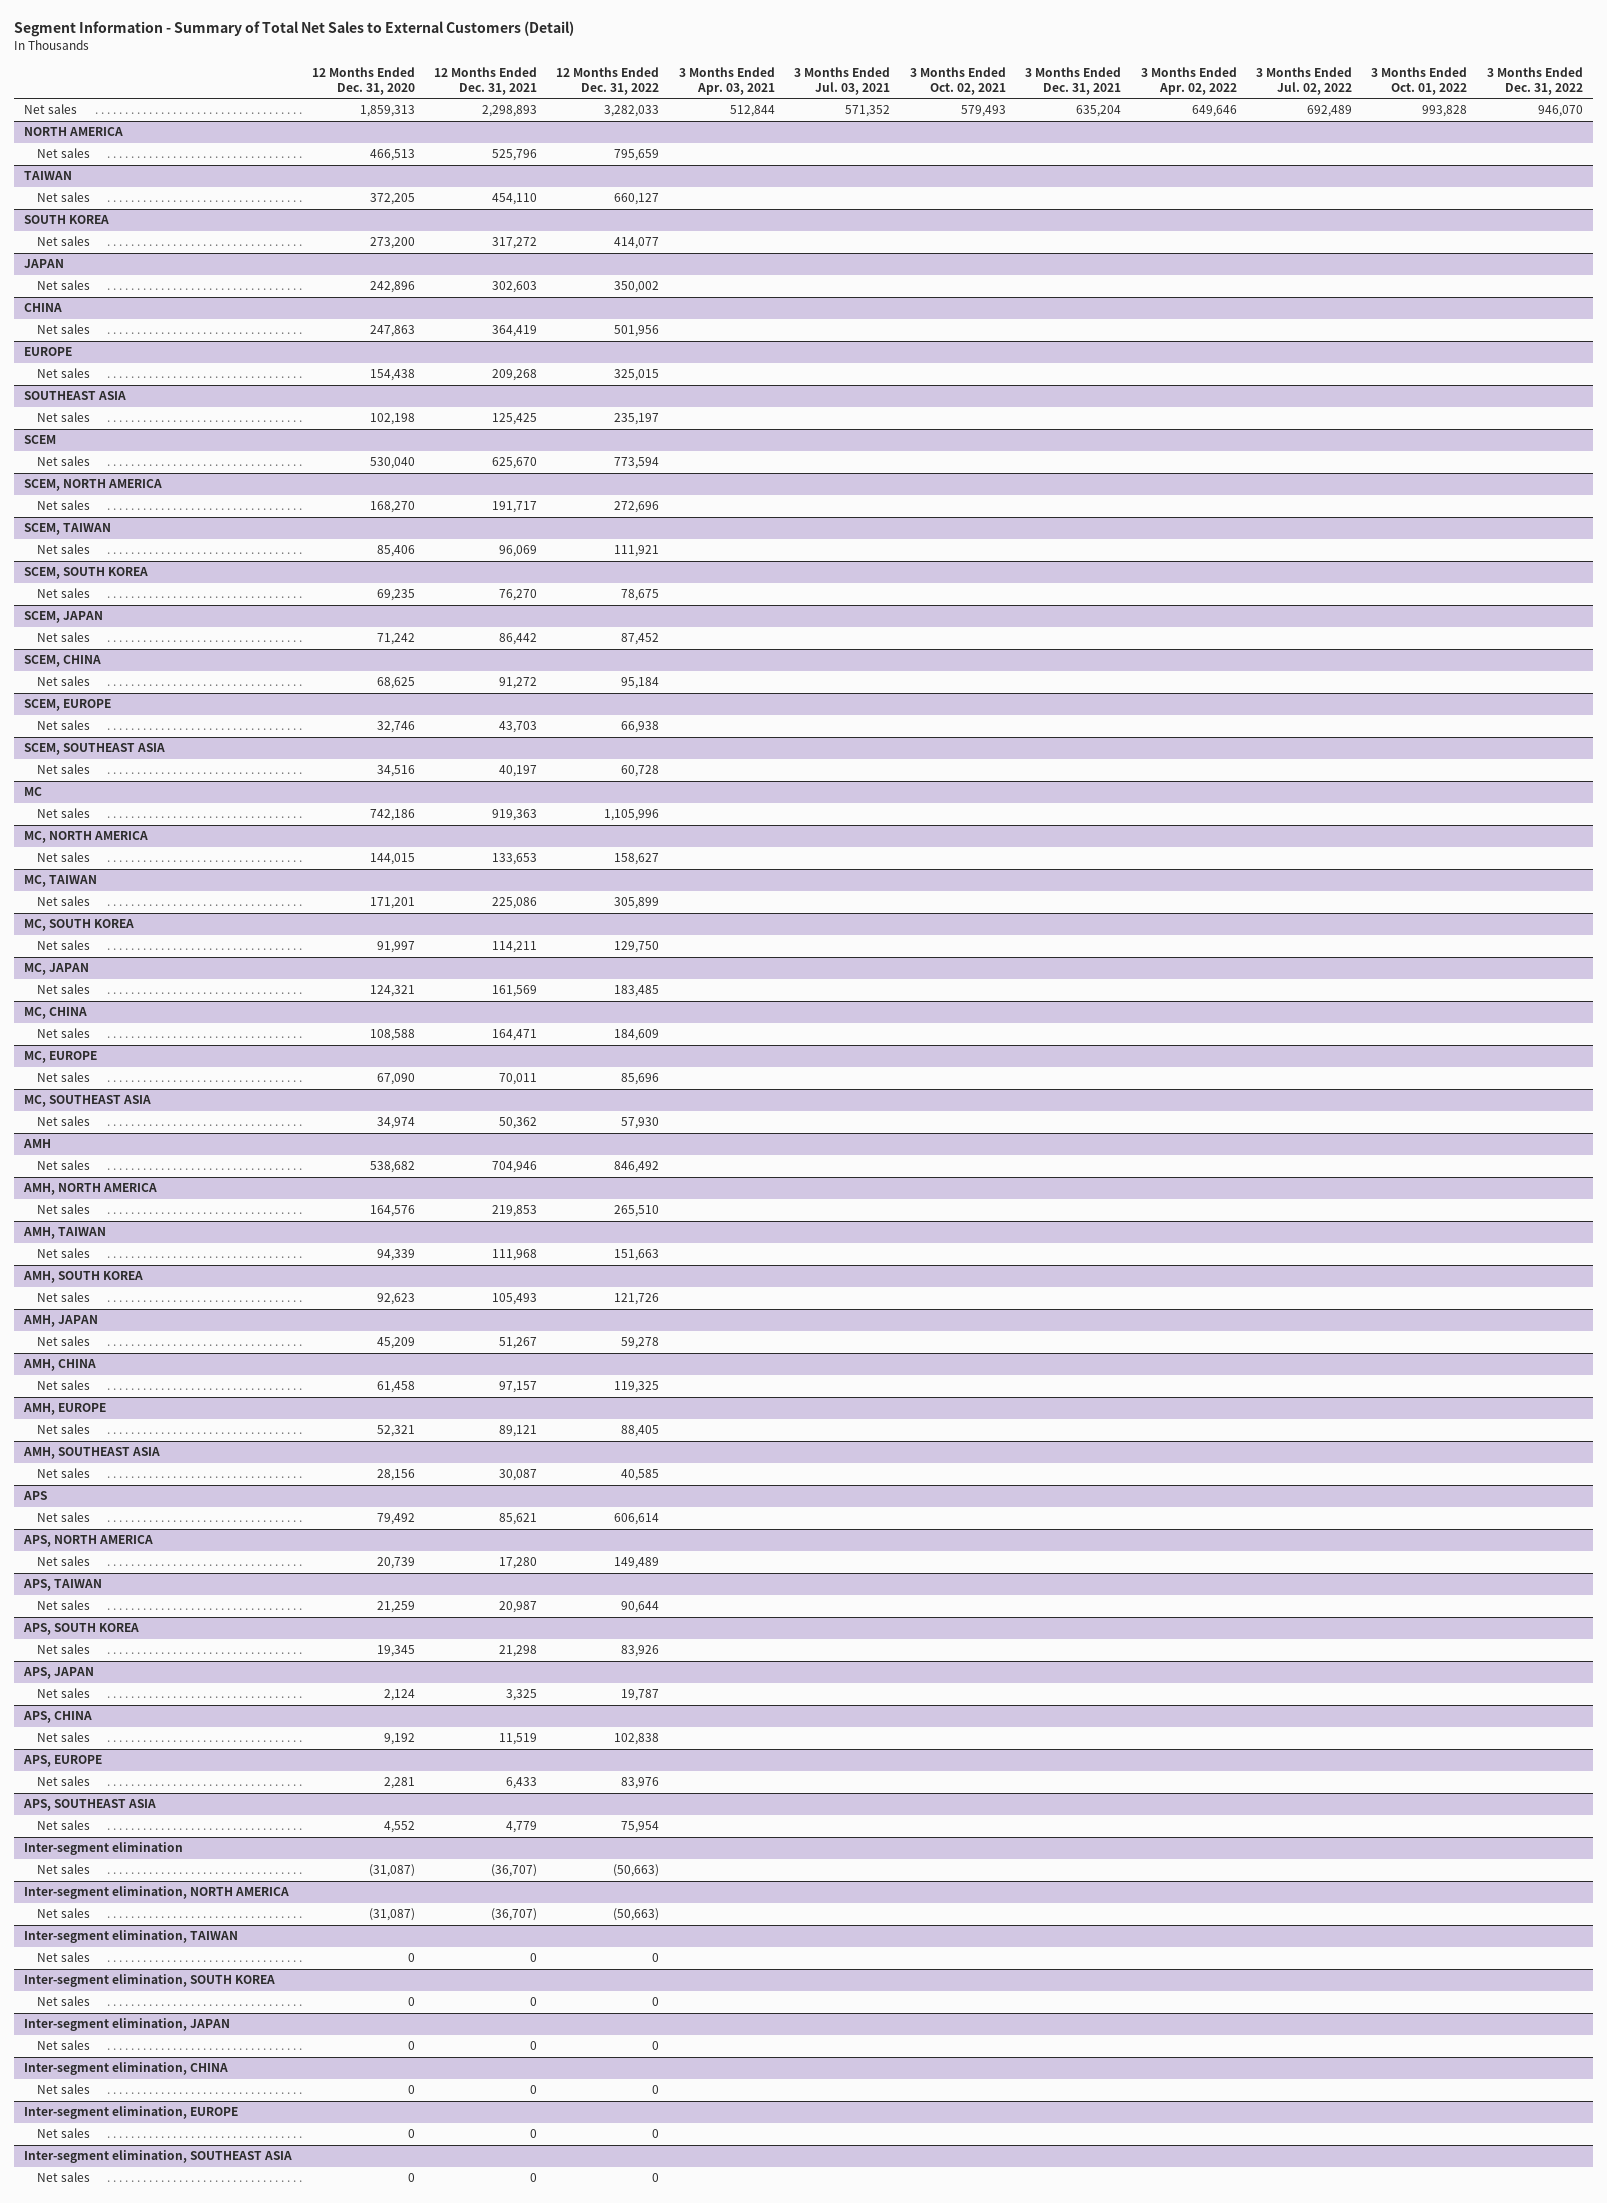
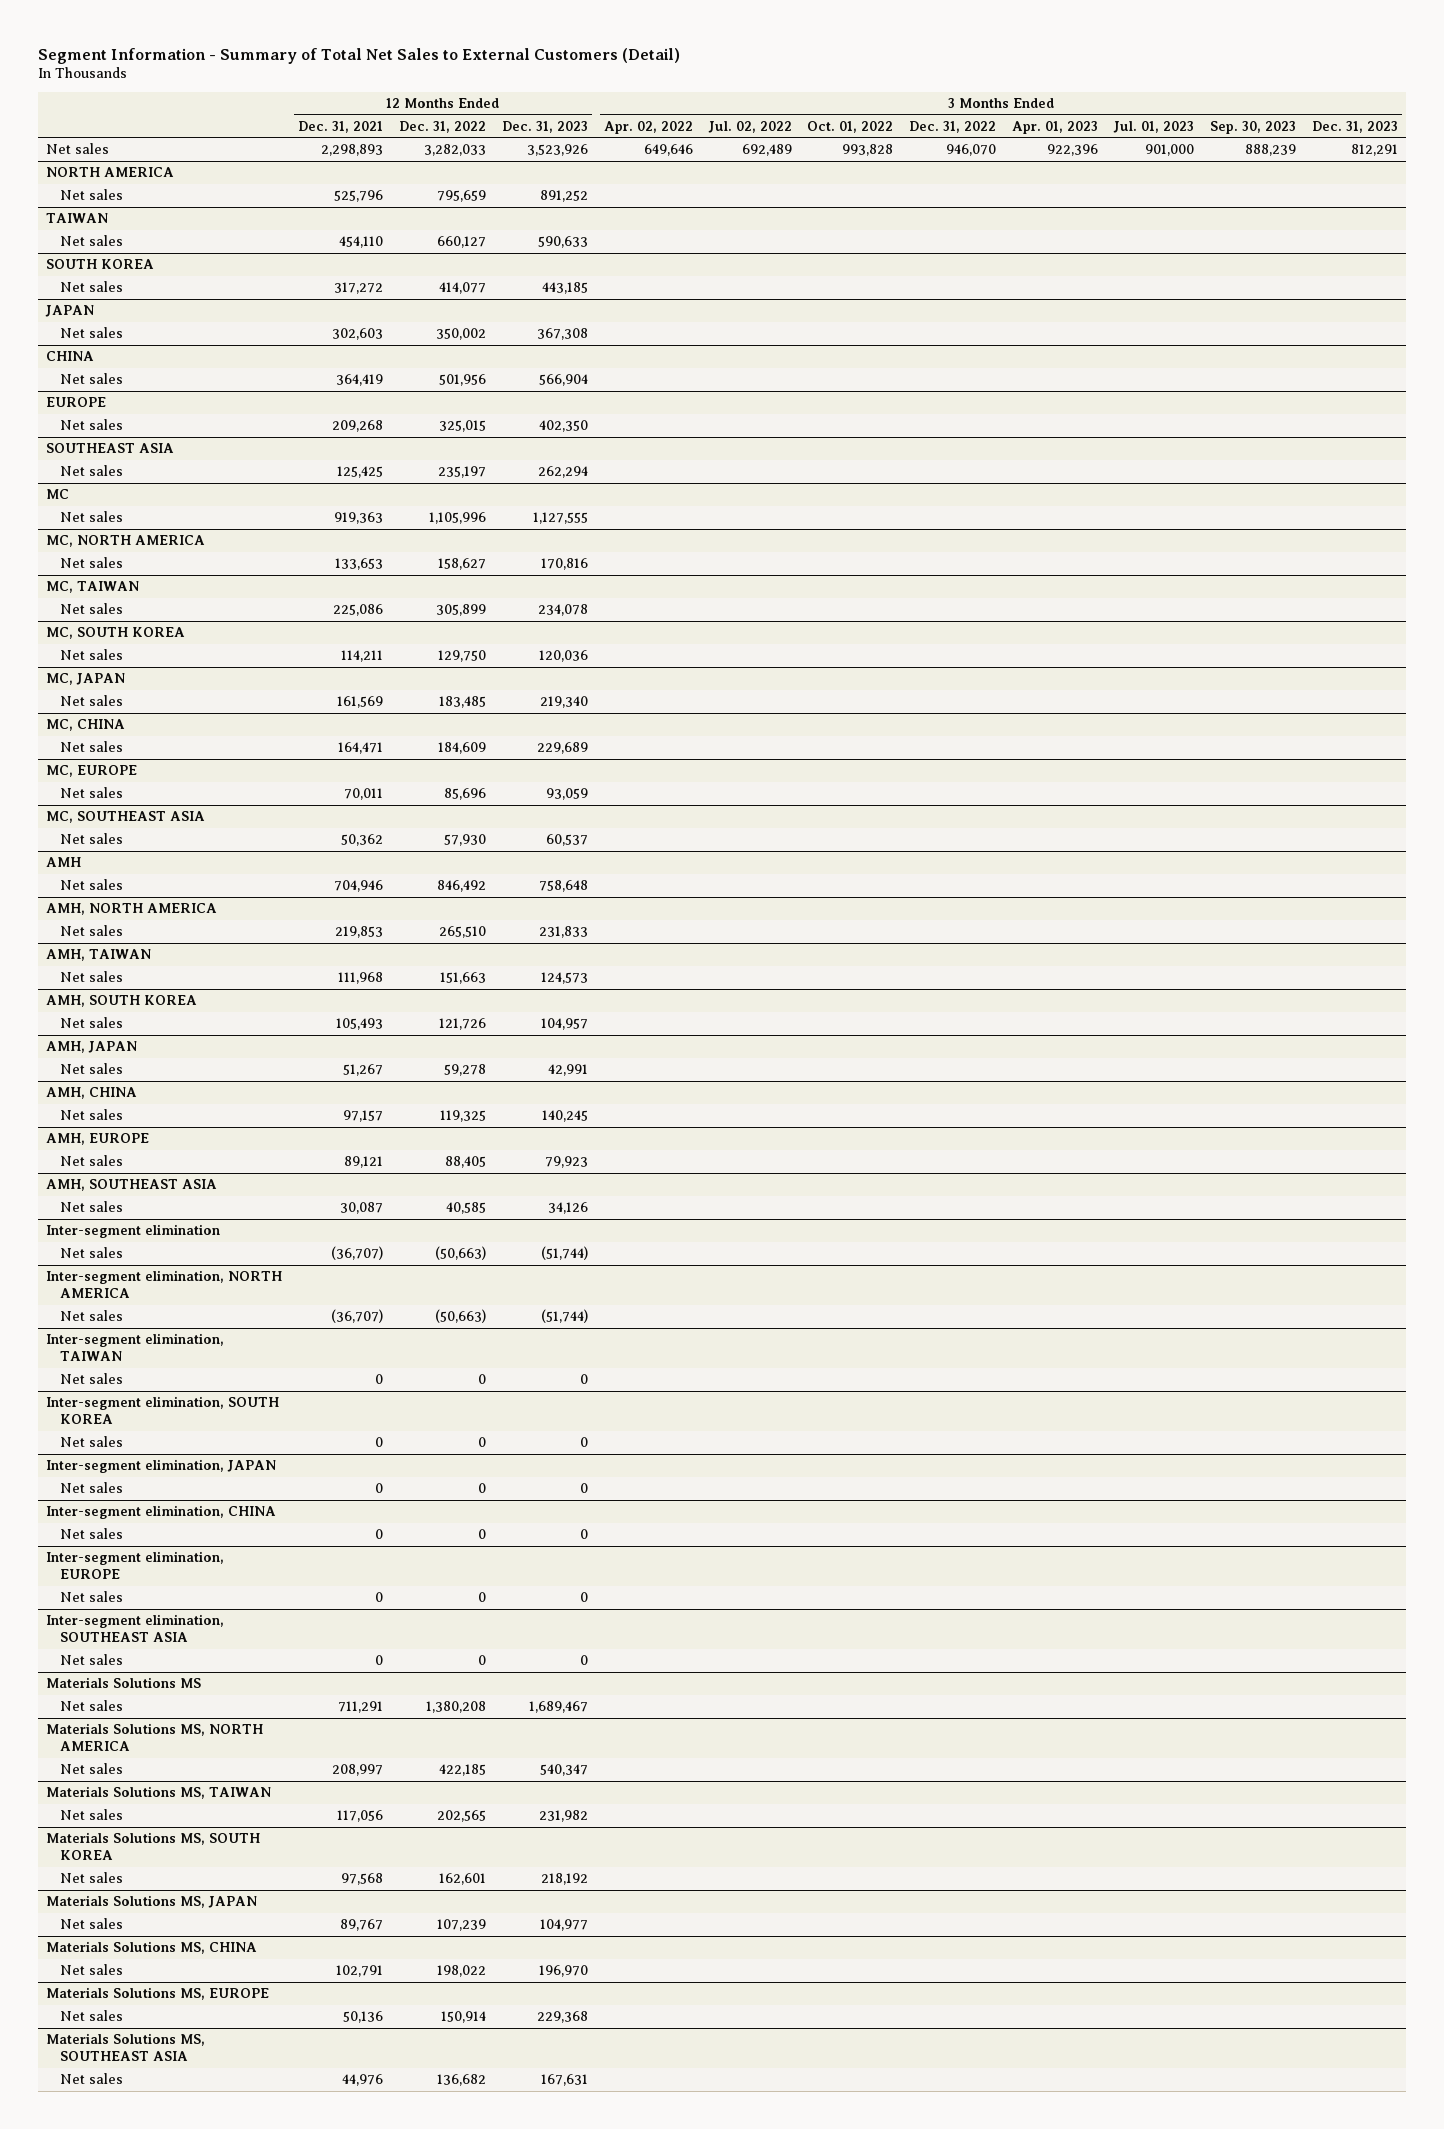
[311,66,415,95] 12 Months Ended Dec. 31, 2020 -> none
[678,66,775,95] 3 Months Ended Apr. 03, 2021 -> none
[794,66,891,95] 3 Months Ended Jul. 03, 2021 -> none
[909,66,1006,95] 3 Months Ended Oct. 02, 2021 -> none
[1025,66,1122,95] 3 Months Ended Dec. 31, 2021 -> none
none -> [501,120,588,133] Dec. 31, 2023
none -> [1012,120,1099,134] Apr. 01, 2023
none -> [1112,120,1194,133] Jul. 01, 2023
none -> [1209,120,1296,134] Sep. 30, 2023
none -> [1311,120,1398,133] Dec. 31, 2023
[24,435,57,445] SCEM -> none
[37,456,91,467] Net sales -> none
[24,479,163,492] SCEM, NORTH AMERICA -> none
[37,500,91,511] Net sales -> none
[24,523,112,536] SCEM, TAIWAN -> none
[37,544,91,555] Net sales -> none
[24,567,149,580] SCEM, SOUTH KOREA -> none
[37,588,91,599] Net sales -> none
[24,611,104,624] SCEM, JAPAN -> none
[37,632,91,643] Net sales -> none
[24,655,102,668] SCEM, CHINA -> none
[37,676,91,687] Net sales -> none
[24,699,112,712] SCEM, EUROPE -> none
[37,720,91,731] Net sales -> none
[24,743,166,756] SCEM, SOUTHEAST ASIA -> none
[37,764,91,775] Net sales -> none
[23,1491,48,1501] APS -> none
[37,1512,91,1523] Net sales -> none
[23,1535,154,1548] APS, NORTH AMERICA -> none
[37,1556,91,1567] Net sales -> none
[23,1579,103,1592] APS, TAIWAN -> none
[37,1600,91,1611] Net sales -> none
[23,1623,140,1636] APS, SOUTH KOREA -> none
[37,1644,91,1655] Net sales -> none
[23,1667,95,1680] APS, JAPAN -> none
[37,1688,91,1699] Net sales -> none
[23,1711,93,1724] APS, CHINA -> none
[37,1732,91,1743] Net sales -> none
[23,1755,103,1768] APS, EUROPE -> none
[37,1776,91,1787] Net sales -> none
[23,1799,157,1812] APS, SOUTHEAST ASIA -> none
[37,1820,91,1831] Net sales -> none
none -> [46,1677,202,1689] Materials Solutions MS
none -> [60,1700,124,1712] Net sales
none -> [46,1723,264,1752] Materials Solutions MS, NORTH AMERICA
none -> [60,1763,124,1775] Net sales
none -> [46,1786,272,1800] Materials Solutions MS, TAIWAN
none -> [60,1809,124,1821] Net sales
none -> [46,1832,261,1861] Materials Solutions MS, SOUTH KOREA
none -> [60,1872,124,1884] Net sales
none -> [46,1895,258,1909] Materials Solutions MS, JAPAN
none -> [60,1918,124,1930] Net sales
none -> [46,1941,258,1955] Materials Solutions MS, CHINA
none -> [60,1964,124,1976] Net sales
none -> [46,1987,270,2001] Materials Solutions MS, EUROPE
none -> [60,2010,124,2022] Net sales
none -> [46,2033,206,2062] Materials Solutions MS, SOUTHEAST ASIA
none -> [60,2073,124,2085] Net sales

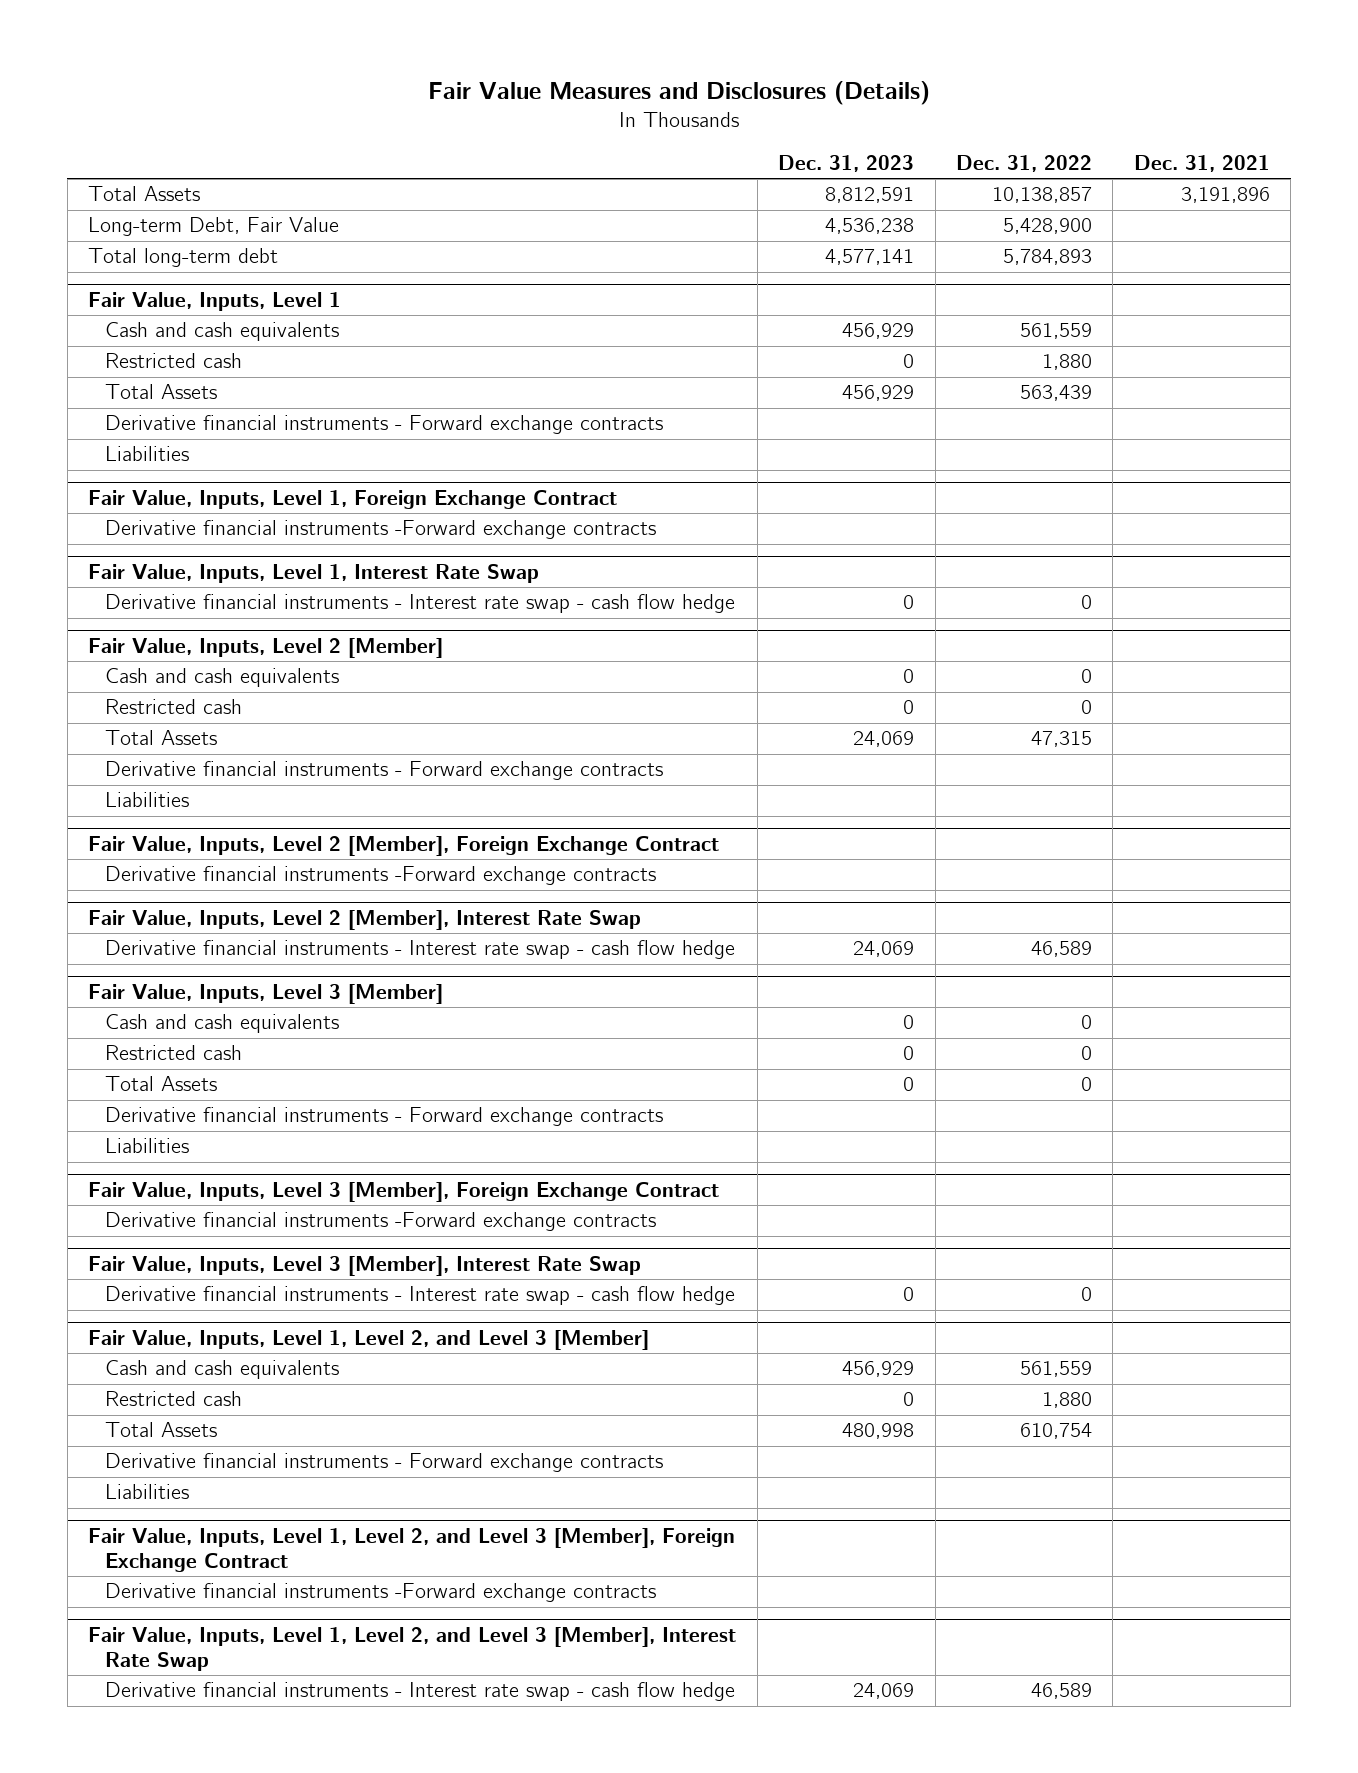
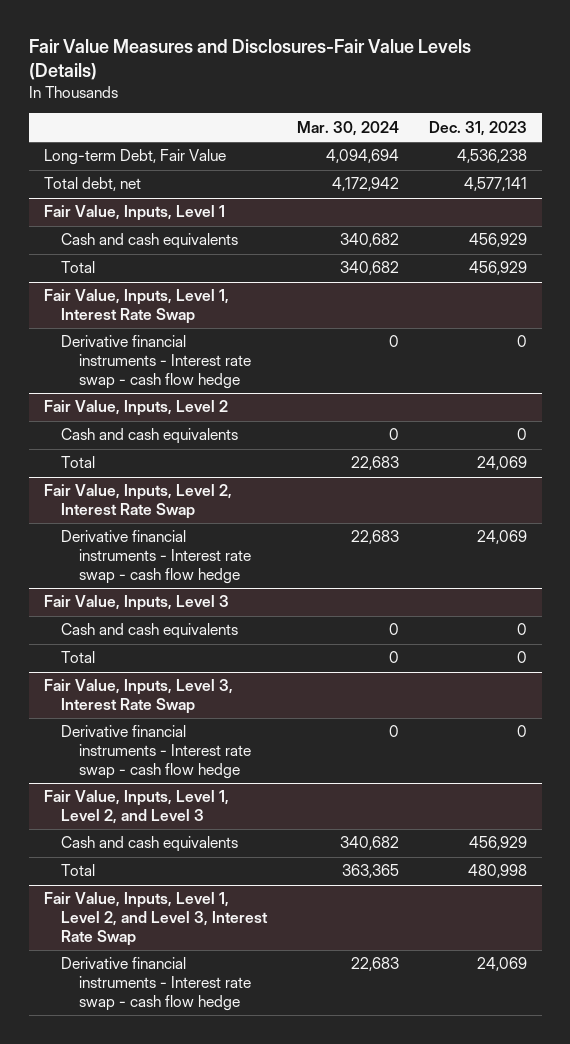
[428,81,931,106] Fair Value Measures and Disclosures (Details) -> [28,38,471,80] Fair Value Measures and Disclosures-Fair Value Levels (Details)
[955,154,1092,172] Dec. 31, 2022 -> none
[1133,154,1270,172] Dec. 31, 2021 -> none
none -> [296,120,399,136] Mar. 30, 2024
[88,186,201,202] Total Assets -> none
[88,248,279,268] Total long-term debt -> [43,177,141,192] Total debt, net
[104,353,242,369] Restricted cash -> none
[104,415,663,435] Derivative financial instruments - Forward exchange contracts -> none
[104,446,189,462] Liabilities -> none
[88,489,618,509] Fair Value, Inputs, Level 1, Foreign Exchange Contract -> none
[104,520,656,540] Derivative financial instruments -Forward exchange contracts -> none
[104,384,217,400] Total Assets -> [61,261,96,274] Total
[88,637,444,658] Fair Value, Inputs, Level 2 [Member] -> [43,400,228,417] Fair Value, Inputs, Level 2
[104,699,242,715] Restricted cash -> none
[104,761,663,781] Derivative financial instruments - Forward exchange contracts -> none
[104,792,189,808] Liabilities -> none
[88,835,720,856] Fair Value, Inputs, Level 2 [Member], Foreign Exchange Contract -> none
[104,866,656,886] Derivative financial instruments -Forward exchange contracts -> none
[104,730,217,746] Total Assets -> [61,456,96,469] Total
[88,909,642,930] Fair Value, Inputs, Level 2 [Member], Interest Rate Swap -> [43,484,232,520] Fair Value, Inputs, Level 2, Interest Rate Swap
[88,983,444,1004] Fair Value, Inputs, Level 3 [Member] -> [43,595,229,612] Fair Value, Inputs, Level 3
[104,1045,242,1061] Restricted cash -> none
[104,1107,663,1127] Derivative financial instruments - Forward exchange contracts -> none
[104,1138,189,1154] Liabilities -> none
[88,1181,720,1202] Fair Value, Inputs, Level 3 [Member], Foreign Exchange Contract -> none
[104,1212,656,1232] Derivative financial instruments -Forward exchange contracts -> none
[104,1076,217,1092] Total Assets -> [61,651,96,664] Total
[88,1255,642,1276] Fair Value, Inputs, Level 3 [Member], Interest Rate Swap -> [43,679,233,715] Fair Value, Inputs, Level 3, Interest Rate Swap
[88,1329,650,1350] Fair Value, Inputs, Level 1, Level 2, and Level 3 [Member] -> [43,790,229,825] Fair Value, Inputs, Level 1, Level 2, and Level 3
[104,1391,242,1407] Restricted cash -> none
[104,1453,663,1473] Derivative financial instruments - Forward exchange contracts -> none
[104,1484,189,1500] Liabilities -> none
[88,1527,736,1572] Fair Value, Inputs, Level 1, Level 2, and Level 3 [Member], Foreign Exchange Contract -> none
[104,1583,656,1603] Derivative financial instruments -Forward exchange contracts -> none
[104,1422,217,1438] Total Assets -> [61,864,96,877] Total
[88,1626,737,1671] Fair Value, Inputs, Level 1, Level 2, and Level 3 [Member], Interest Rate Swap -> [43,892,269,947] Fair Value, Inputs, Level 1, Level 2, and Level 3, Interest Rate Swap

